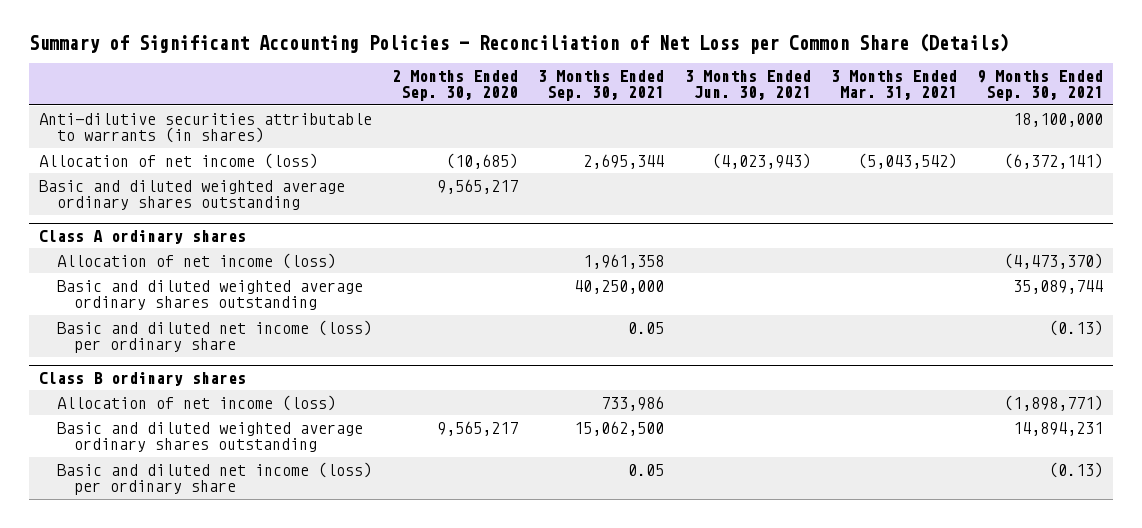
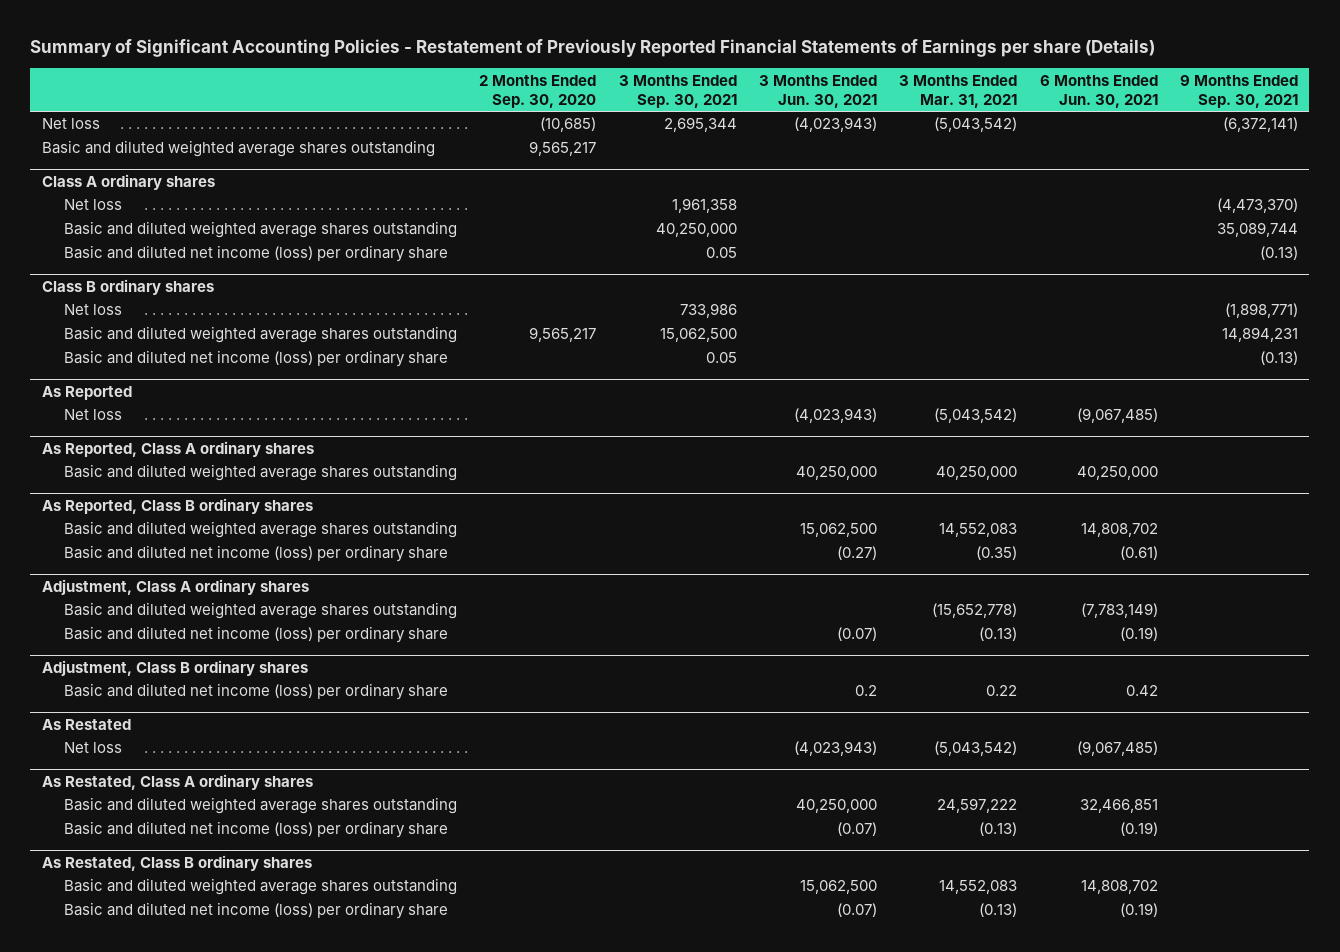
[29,32,1010,54] Summary of Significant Accounting Policies - Reconciliation of Net Loss per Common Share (Details) -> [30,39,1156,58] Summary of Significant Accounting Policies - Restatement of Previously Reported Financial Statements of Earnings per share (Details)
none -> [1039,74,1158,108] 6 Months Ended Jun. 30, 2021
[39,112,373,144] Anti-dilutive securities attributable to warrants (in shares) -> none
[39,152,319,169] Allocation of net income (loss) -> [41,118,100,130] Net loss
[39,179,346,211] Basic and diluted weighted average ordinary shares outstanding -> [41,140,435,158] Basic and diluted weighted average shares outstanding
[56,252,336,269] Allocation of net income (loss) -> [63,199,122,211] Net loss
[56,279,363,311] Basic and diluted weighted average ordinary shares outstanding -> [63,221,457,239] Basic and diluted weighted average shares outstanding
[56,394,336,411] Allocation of net income (loss) -> [63,304,122,316] Net loss
[56,421,363,453] Basic and diluted weighted average ordinary shares outstanding -> [63,326,457,344] Basic and diluted weighted average shares outstanding
none -> [41,385,132,400] As Reported
none -> [63,409,122,421] Net loss
none -> [41,440,314,457] As Reported, Class A ordinary shares
none -> [63,464,457,482] Basic and diluted weighted average shares outstanding
none -> [41,497,313,514] As Reported, Class B ordinary shares
none -> [63,521,457,539] Basic and diluted weighted average shares outstanding
none -> [63,545,448,563] Basic and diluted net income (loss) per ordinary share
none -> [41,578,309,595] Adjustment, Class A ordinary shares
none -> [63,602,457,620] Basic and diluted weighted average shares outstanding
none -> [63,626,448,644] Basic and diluted net income (loss) per ordinary share
none -> [41,659,308,676] Adjustment, Class B ordinary shares
none -> [63,683,448,701] Basic and diluted net income (loss) per ordinary share
none -> [41,718,131,730] As Restated
none -> [63,742,122,754] Net loss
none -> [41,773,313,790] As Restated, Class A ordinary shares
none -> [63,797,457,815] Basic and diluted weighted average shares outstanding
none -> [63,821,448,839] Basic and diluted net income (loss) per ordinary share
none -> [41,854,312,871] As Restated, Class B ordinary shares
none -> [63,878,457,896] Basic and diluted weighted average shares outstanding
none -> [63,902,448,920] Basic and diluted net income (loss) per ordinary share

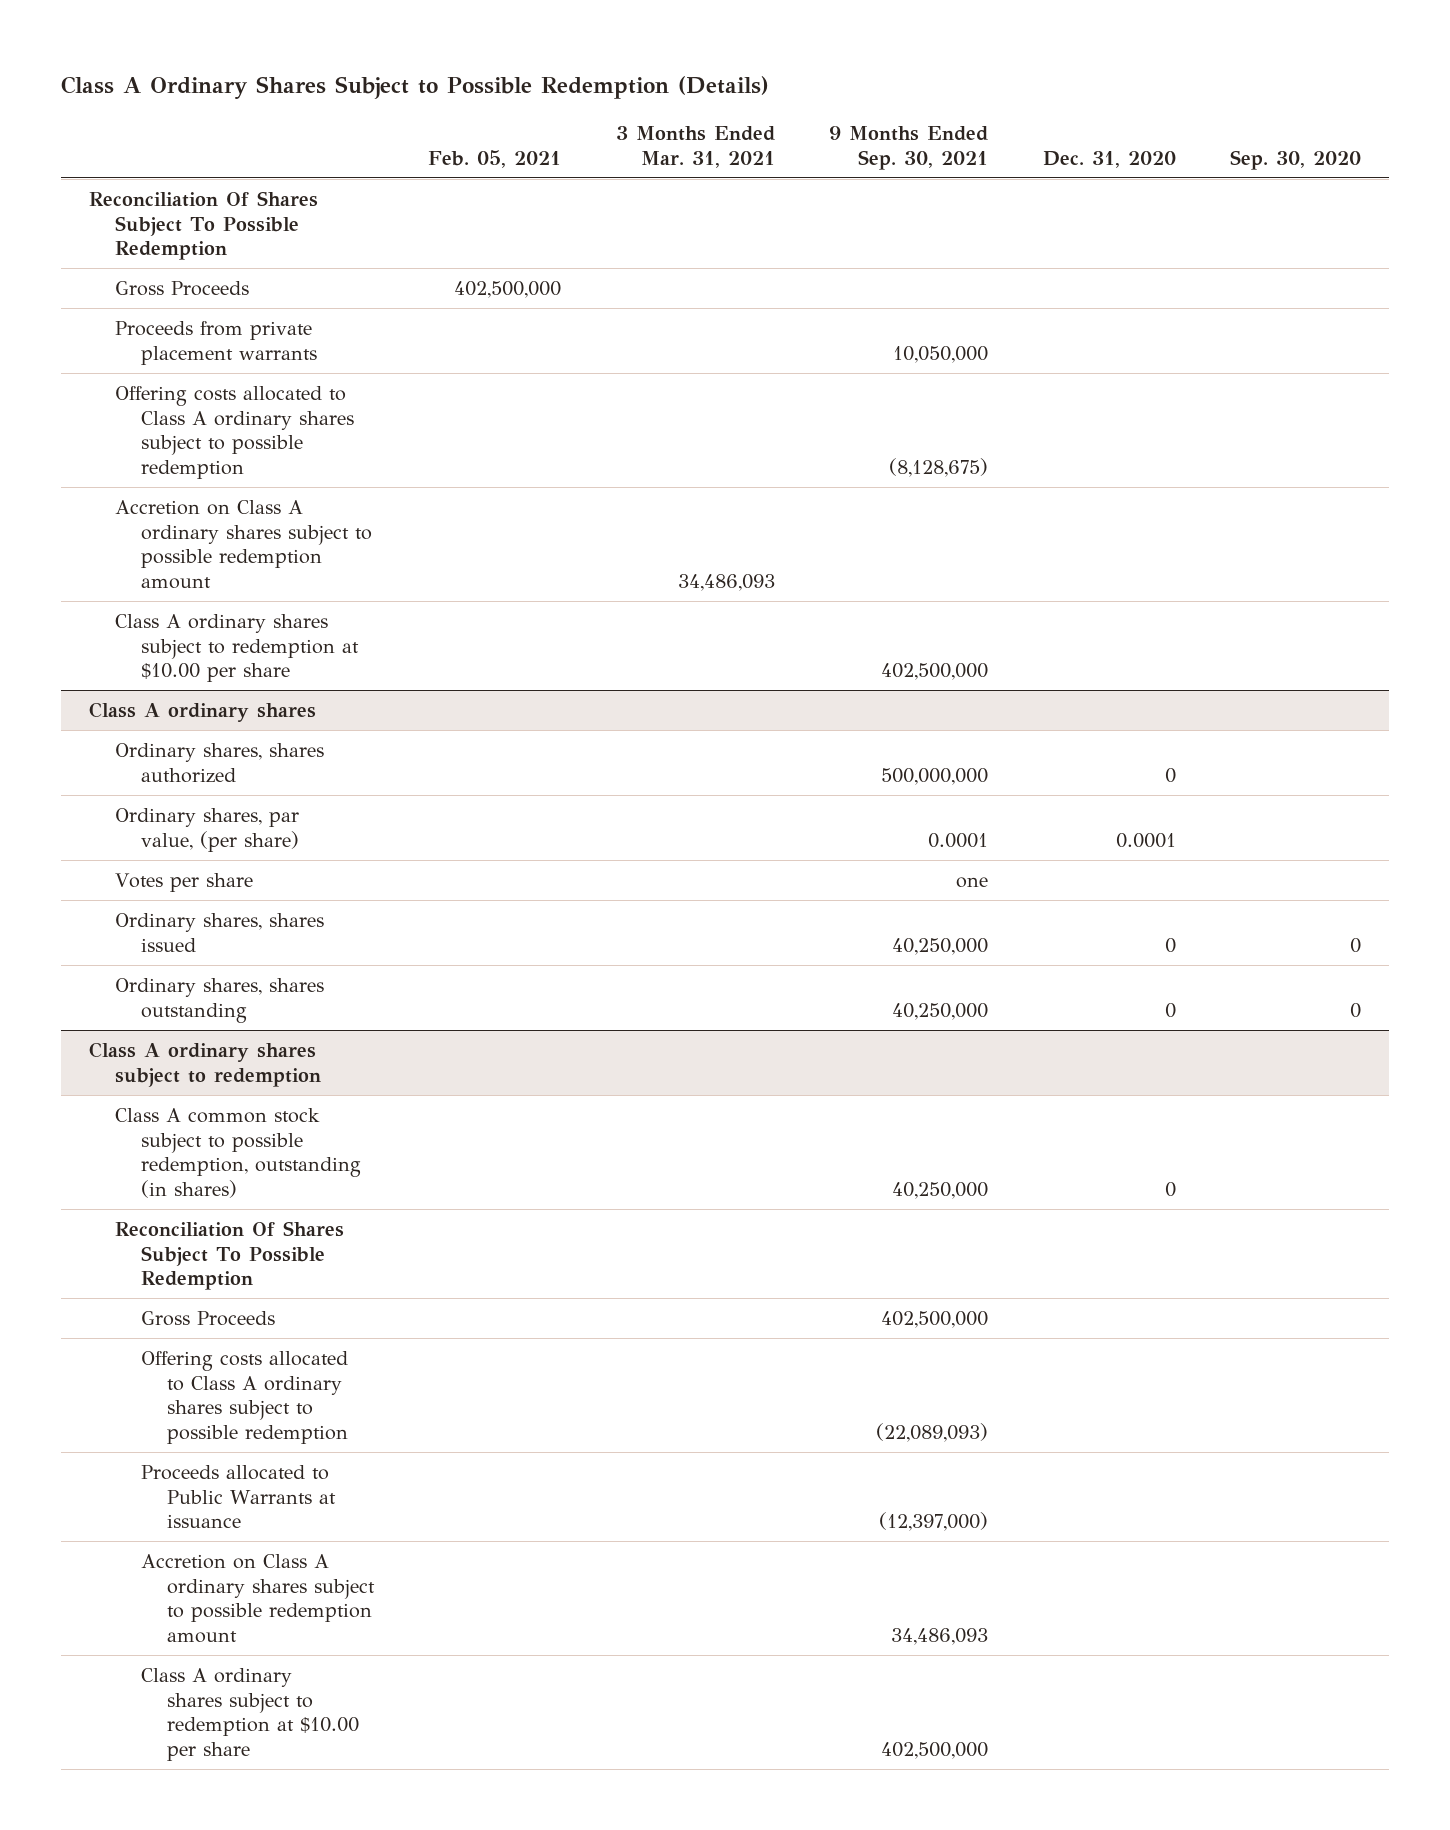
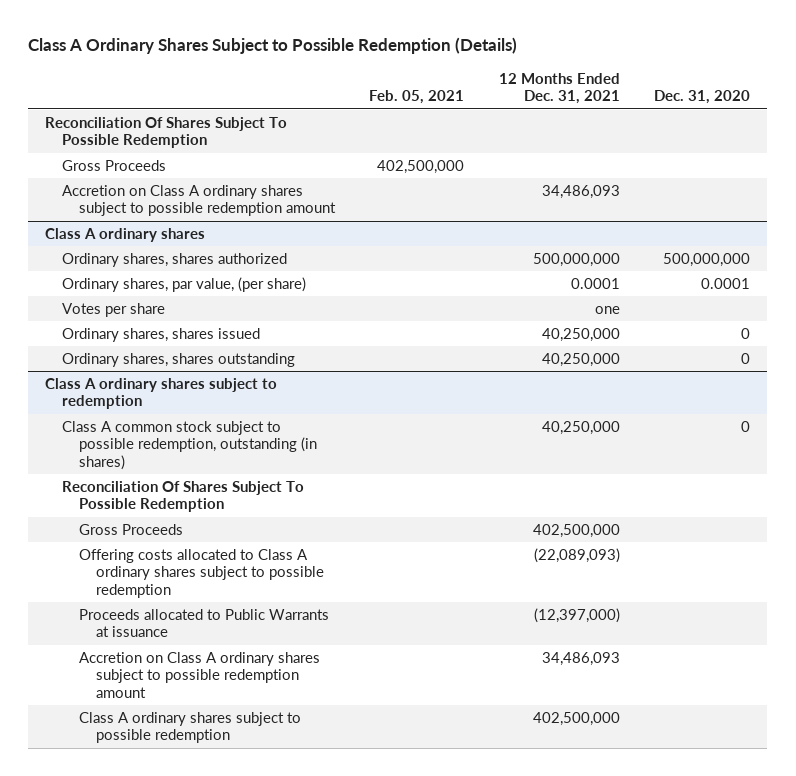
[615,125,775,168] 3 Months Ended Mar. 31, 2021 -> none
[829,125,989,170] 9 Months Ended Sep. 30, 2021 -> none
[1230,149,1362,170] Sep. 30, 2020 -> none
none -> [498,73,620,105] 12 Months Ended Dec. 31, 2021
[114,321,317,365] Proceeds from private placement warrants -> none
[114,386,354,479] Offering costs allocated to Class A ordinary shares subject to possible redemption -> none
[114,614,359,683] Class A ordinary shares subject to redemption at $10.00 per share -> none
[1164,767,1176,783] 0 -> [663,253,751,268] 500,000,000
[140,1668,359,1761] Class A ordinary shares subject to redemption at $10.00 per share -> [79,712,302,744] Class A ordinary shares subject to possible redemption

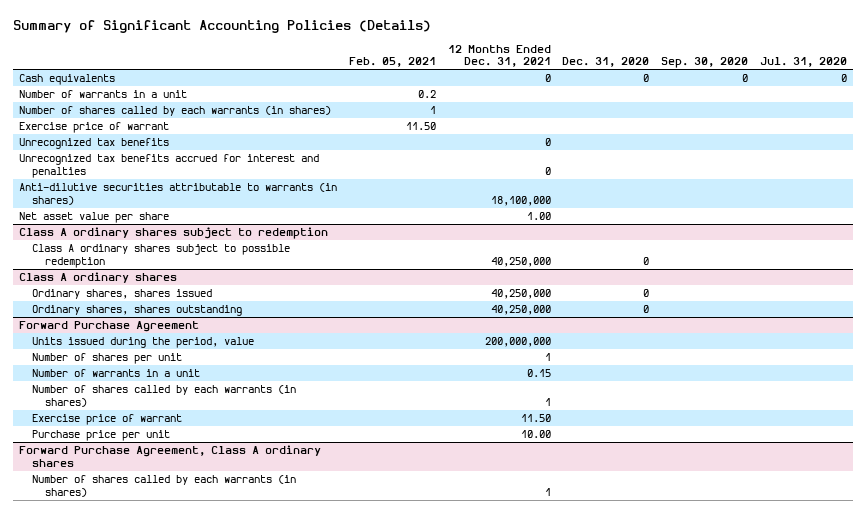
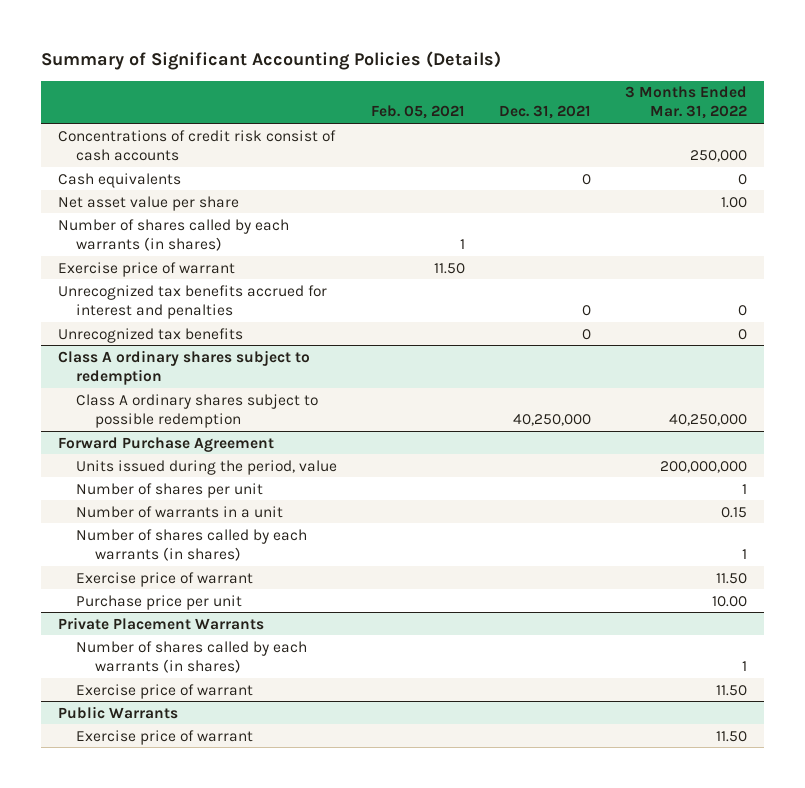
[447,44,551,68] 12 Months Ended Dec. 31, 2021 -> none
[562,57,650,68] Dec. 31, 2020 -> none
[661,57,749,69] Sep. 30, 2020 -> none
[760,57,848,68] Jul. 31, 2020 -> none
none -> [499,105,592,120] Dec. 31, 2021
none -> [625,86,748,120] 3 Months Ended Mar. 31, 2022
none -> [57,129,336,161] Concentrations of credit risk consist of cash accounts
[18,90,187,99] Number of warrants in a unit -> none
[18,212,169,224] Net asset value per share -> [57,195,239,211] Net asset value per share
[18,183,337,205] Anti-dilutive securities attributable to warrants (in shares) -> none
[18,138,169,150] Unrecognized tax benefits -> [57,327,243,343] Unrecognized tax benefits
[18,272,177,284] Class A ordinary shares -> none
[31,289,212,300] Ordinary shares, shares issued -> none
[31,305,242,317] Ordinary shares, shares outstanding -> none
[18,445,321,467] Forward Purchase Agreement, Class A ordinary shares -> none
[31,475,296,497] Number of shares called by each warrants (in shares) -> none
none -> [57,616,264,630] Private Placement Warrants
none -> [76,640,308,673] Number of shares called by each warrants (in shares)
none -> [76,683,254,699] Exercise price of warrant
none -> [57,705,178,719] Public Warrants
none -> [76,729,254,745] Exercise price of warrant

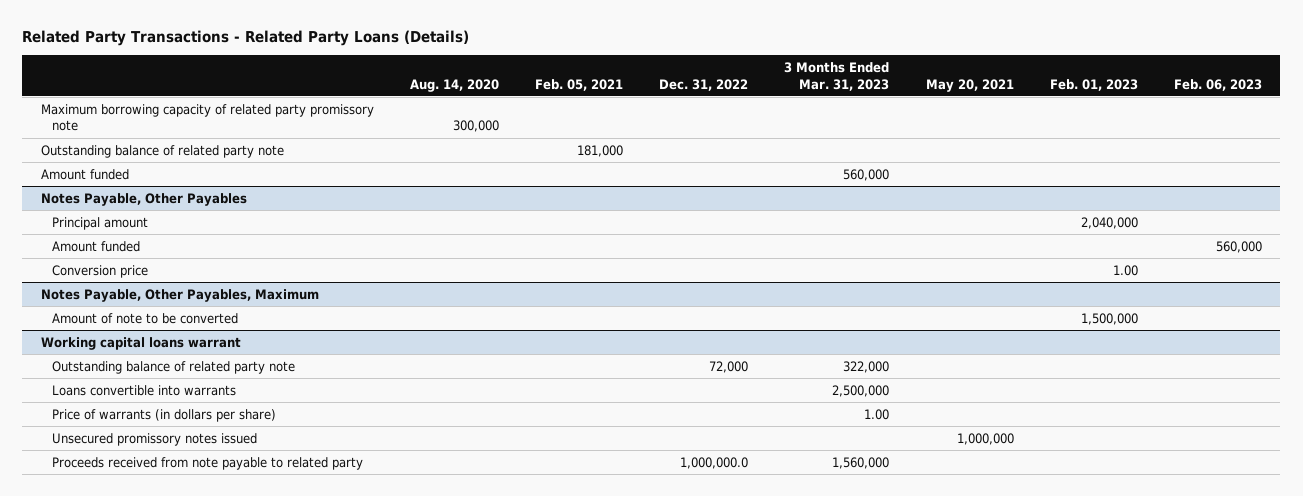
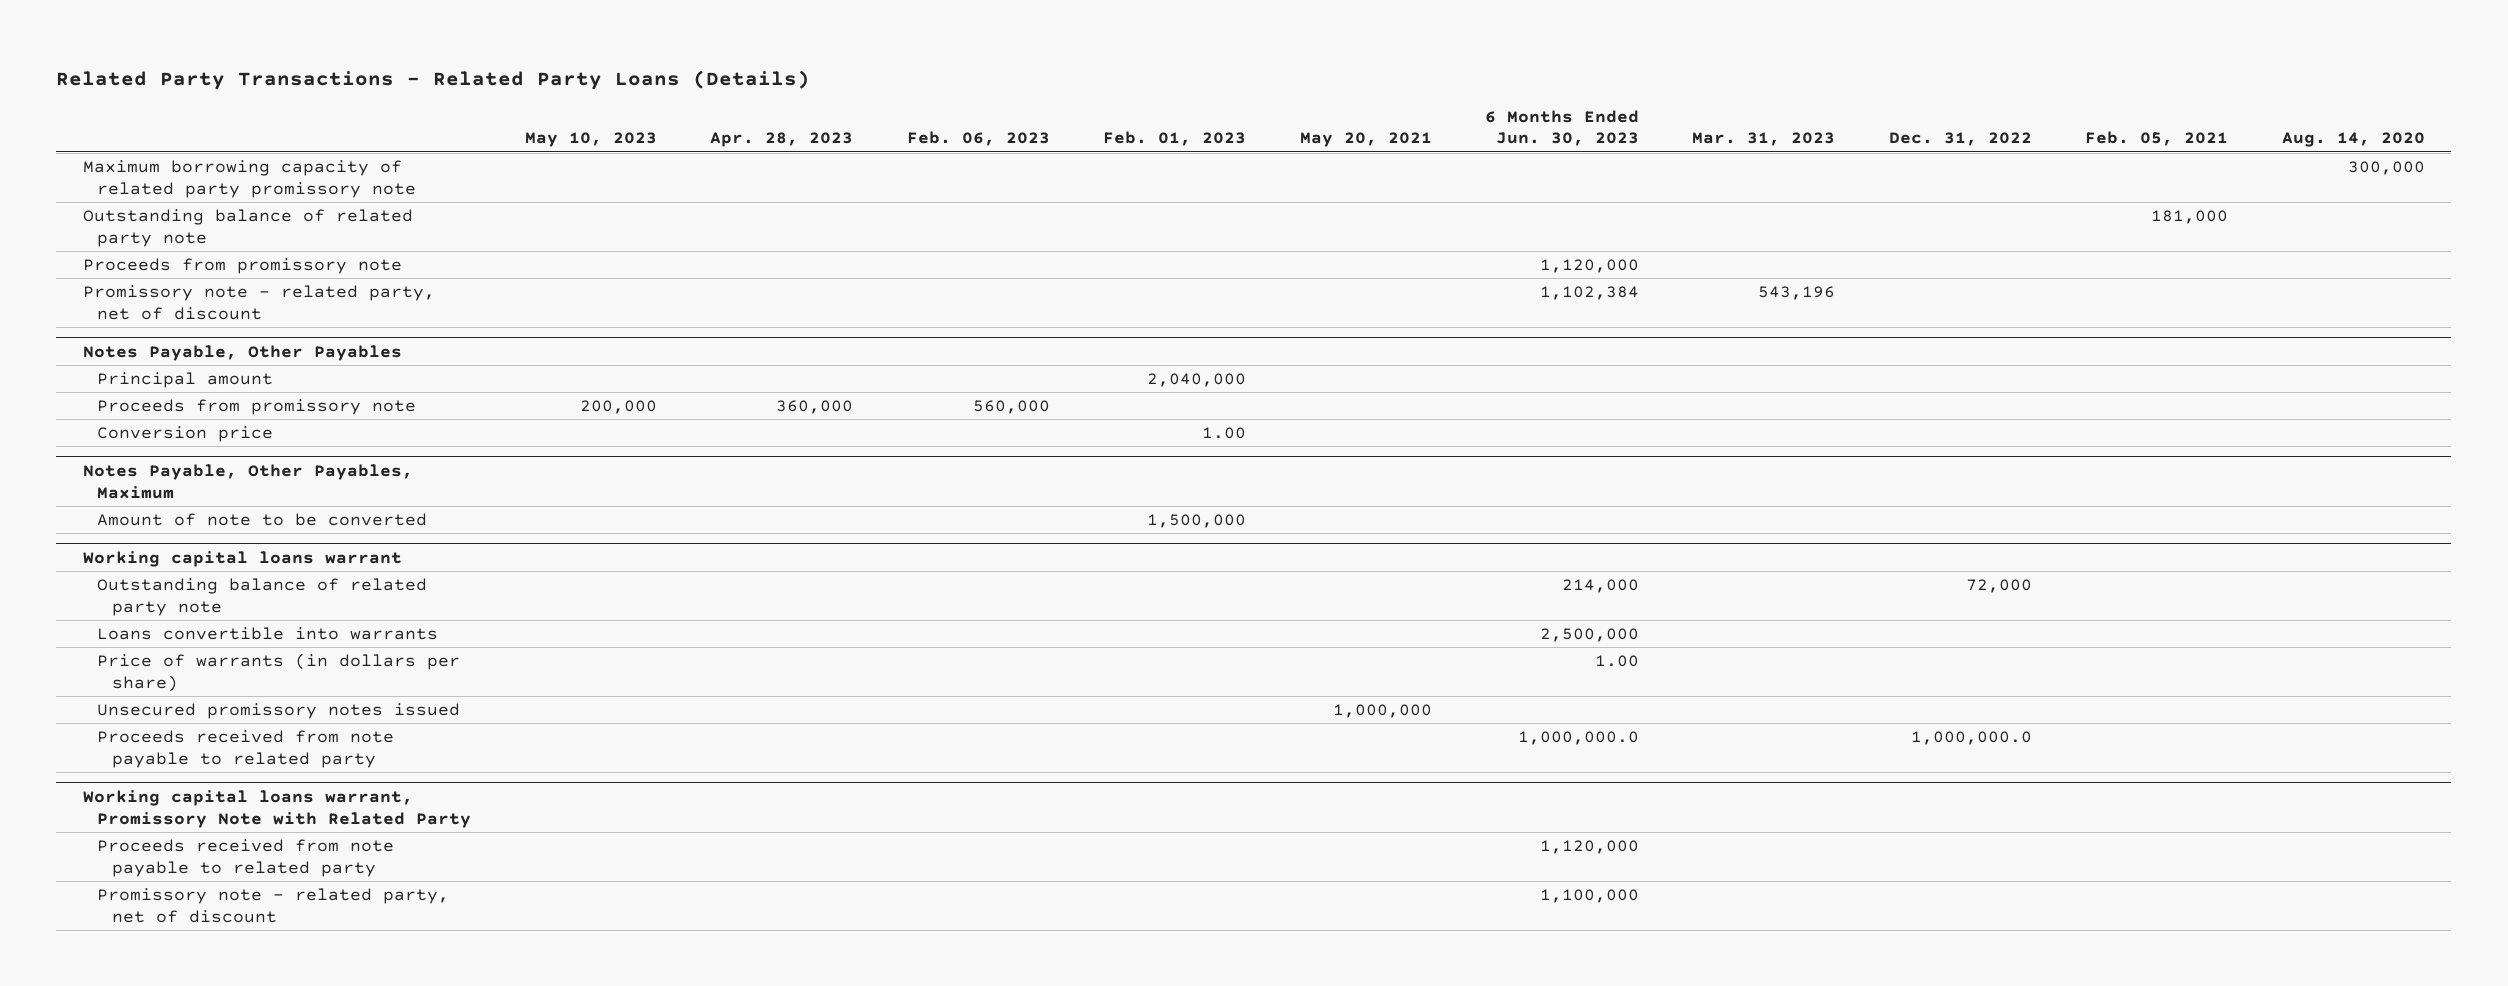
[784,61,890,91] 3 Months Ended Mar. 31, 2023 -> none
none -> [524,132,657,148] May 10, 2023
none -> [710,132,854,148] Apr. 28, 2023
none -> [1484,109,1639,147] 6 Months Ended Jun. 30, 2023
none -> [1692,132,1836,147] Mar. 31, 2023
[40,168,129,180] Amount funded -> [83,257,403,274] Proceeds from promissory note
none -> [83,284,436,320] Promissory note - related party, net of discount
[52,240,141,252] Amount funded -> [97,398,417,415] Proceeds from promissory note
none -> [83,789,472,828] Working capital loans warrant, Promissory Note with Related Party
none -> [97,838,395,877] Proceeds received from note payable to related party
none -> [97,887,450,923] Promissory note - related party, net of discount

